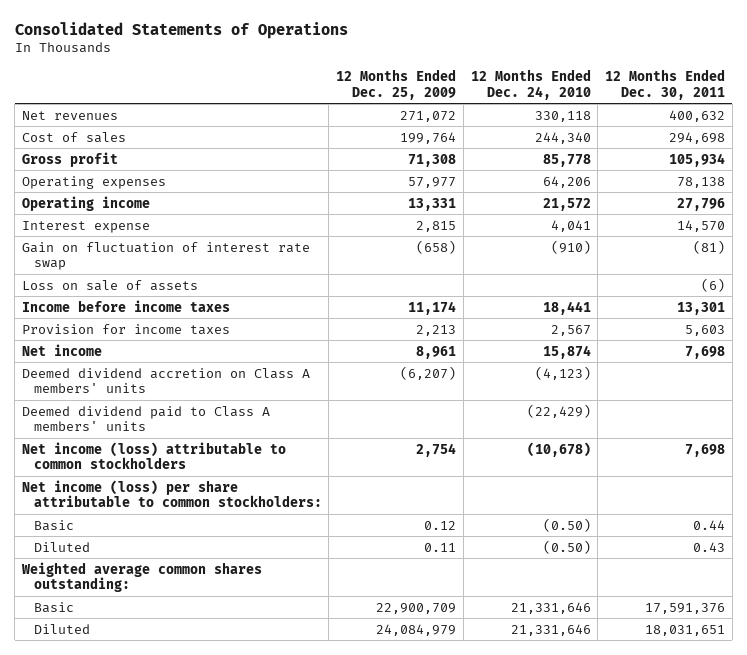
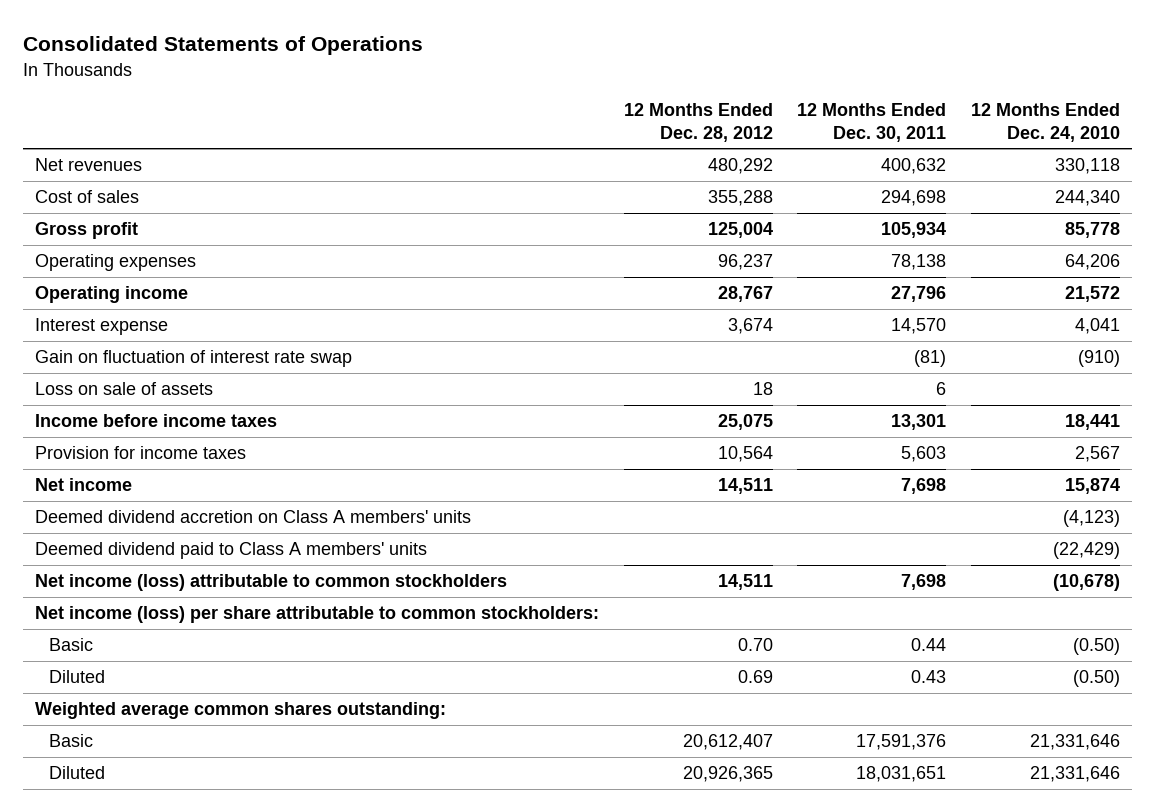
[336,68,457,100] 12 Months Ended Dec. 25, 2009 -> none
none -> [623,103,773,142] 12 Months Ended Dec. 28, 2012
[701,277,726,292] (6) -> [936,382,947,396] 6

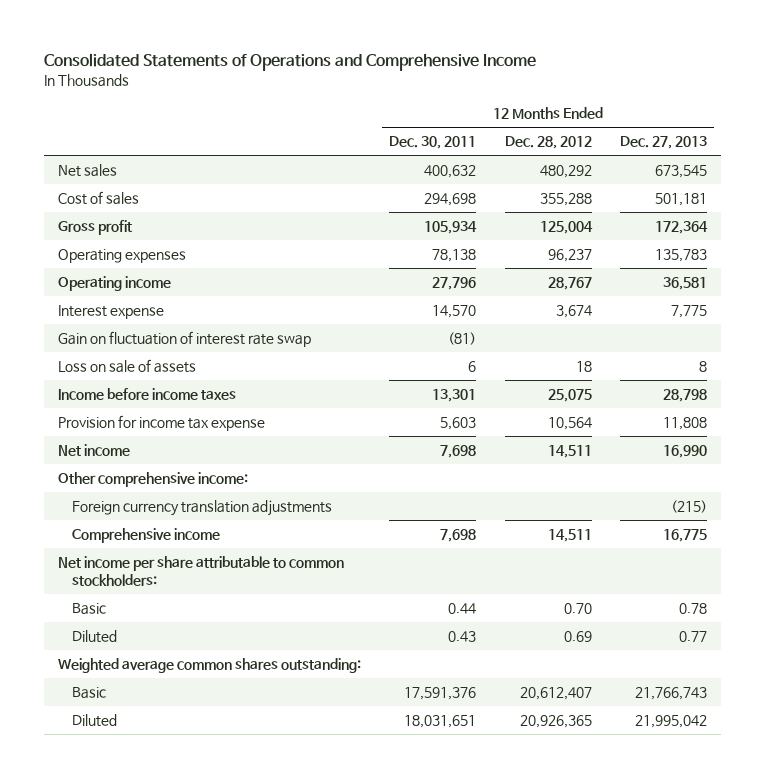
[22,36,423,56] Consolidated Statements of Operations -> [44,53,537,72] Consolidated Statements of Operations and Comprehensive Income
[970,103,1120,142] 12 Months Ended Dec. 24, 2010 -> none
none -> [619,136,707,150] Dec. 27, 2013
[35,158,143,172] Net revenues -> [58,164,118,178] Net sales
[35,446,247,460] Provision for income taxes -> [58,415,266,432] Provision for income tax expense
[35,510,472,524] Deemed dividend accretion on Class A members' units -> none
[35,542,428,560] Deemed dividend paid to Class A members' units -> none
none -> [58,472,249,488] Other comprehensive income:
none -> [72,500,333,517] Foreign currency translation adjustments
[35,574,508,592] Net income (loss) attributable to common stockholders -> [72,528,221,544] Comprehensive income
[35,606,600,624] Net income (loss) per share attributable to common stockholders: -> [58,556,345,587] Net income per share attributable to common stockholders:

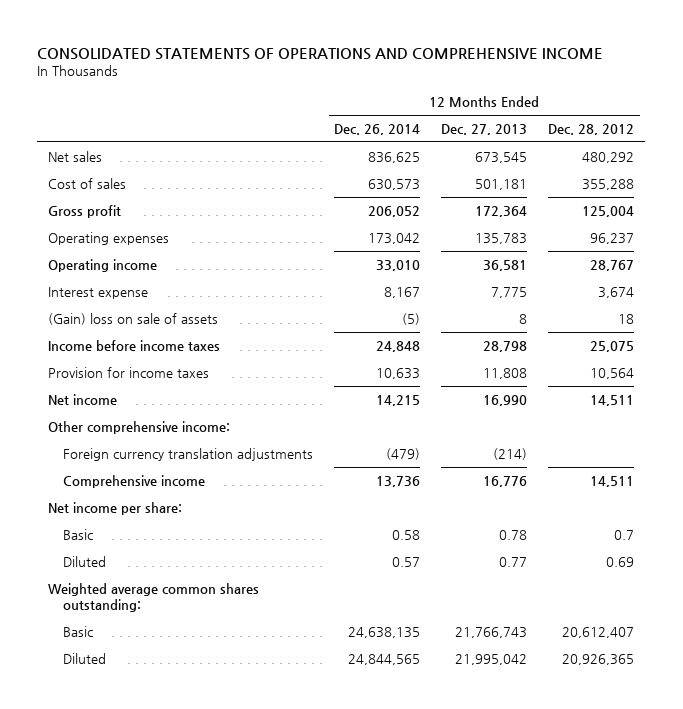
[44,53,537,72] Consolidated Statements of Operations and Comprehensive Income -> [37,47,604,60] CONSOLIDATED STATEMENTS OF OPERATIONS AND COMPREHENSIVE INCOME
[389,136,477,150] Dec. 30, 2011 -> none
none -> [333,124,420,136] Dec. 26, 2014
[58,331,312,348] Gain on fluctuation of interest rate swap -> none
[58,359,197,374] Loss on sale of assets -> [48,312,219,325] (Gain) loss on sale of assets
[58,415,266,432] Provision for income tax expense -> [48,366,210,378] Provision for income taxes
[670,500,707,514] (215) -> [493,447,528,460] (214)
[662,529,707,543] 16,775 -> [483,475,528,487] 16,776
[58,556,345,587] Net income per share attributable to common stockholders: -> [48,501,183,515] Net income per share:
[563,603,592,615] 0.70 -> [614,529,635,540] 0.7

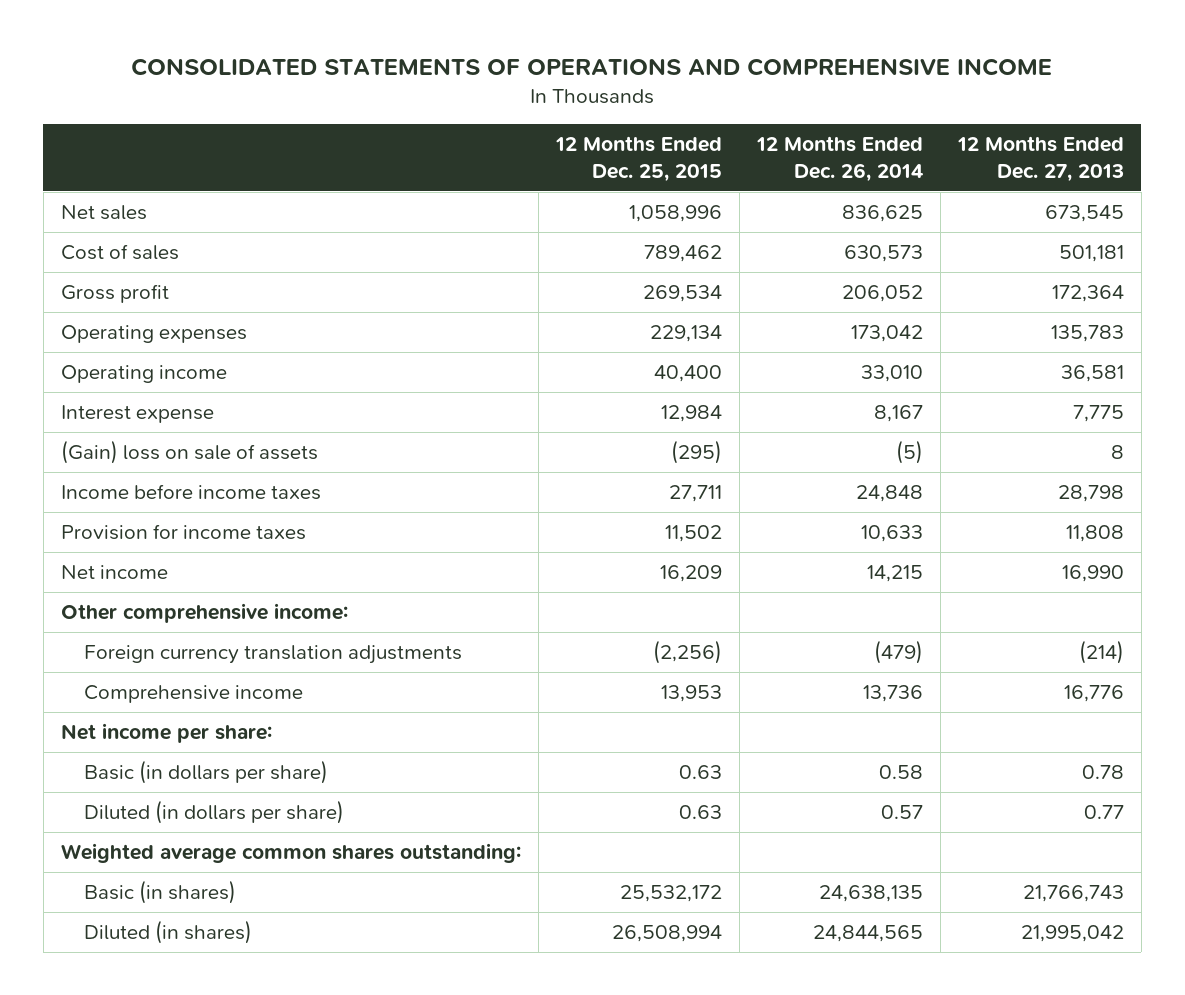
[548,124,635,136] Dec. 28, 2012 -> none
none -> [554,136,722,182] 12 Months Ended Dec. 25, 2015
[62,528,93,540] Basic -> [83,759,328,784] Basic (in dollars per share)
[62,555,106,567] Diluted -> [83,799,344,824] Diluted (in dollars per share)
[62,625,93,637] Basic -> [83,879,236,904] Basic (in shares)
[62,652,106,664] Diluted -> [83,919,252,944] Diluted (in shares)

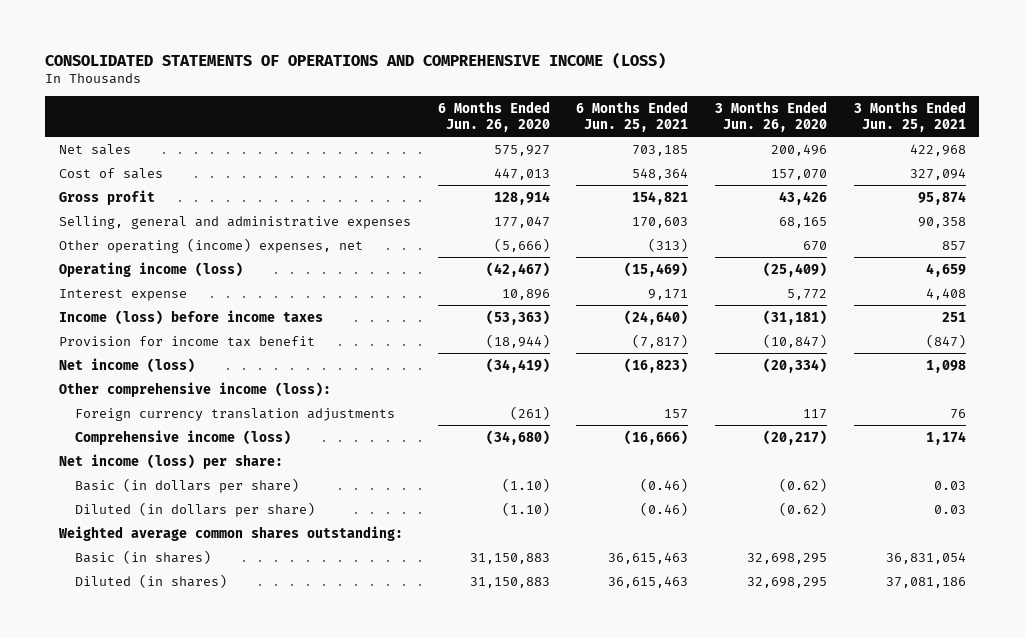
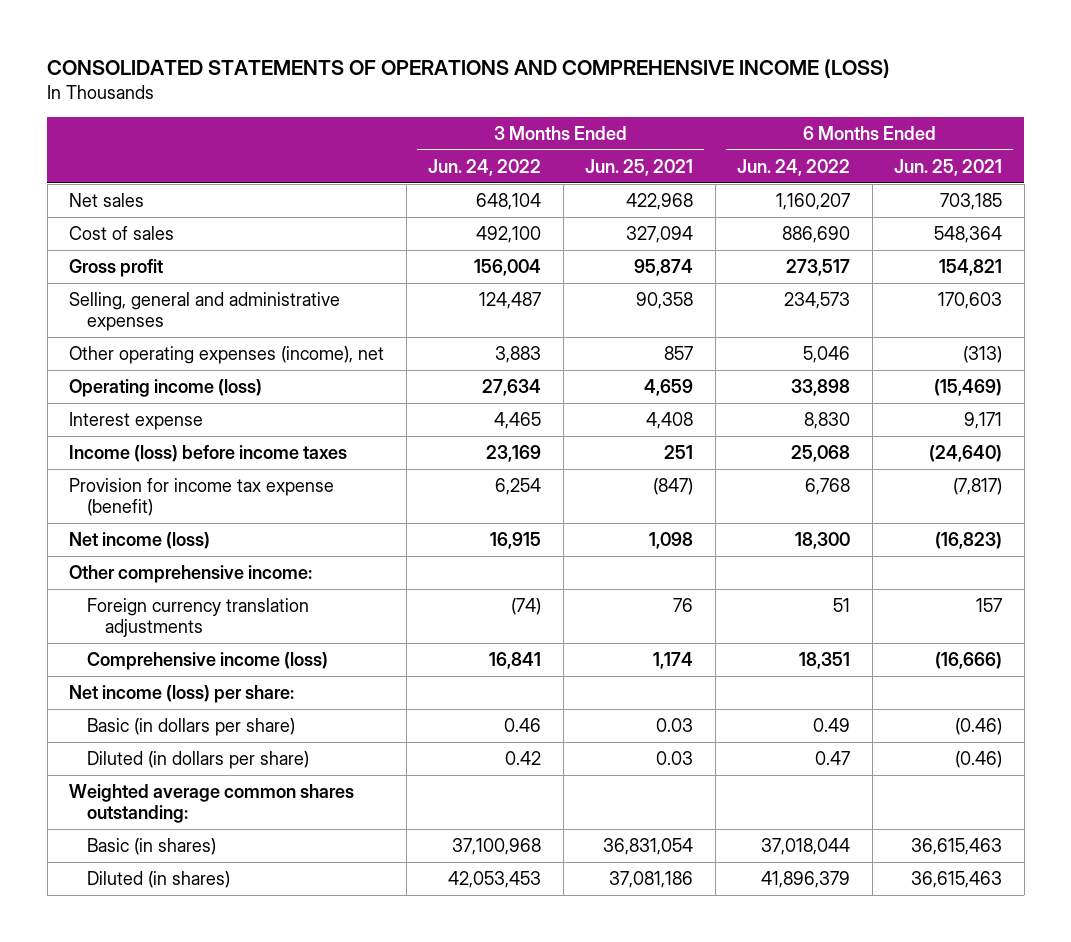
[437,100,550,132] 6 Months Ended Jun. 26, 2020 -> none
[715,100,828,132] 3 Months Ended Jun. 26, 2020 -> none
none -> [428,158,542,176] Jun. 24, 2022
none -> [737,158,851,176] Jun. 24, 2022
[58,237,363,253] Other operating (income) expenses, net -> [69,346,385,365] Other operating expenses (income), net
[58,335,315,347] Provision for income tax benefit -> [69,478,335,516] Provision for income tax expense (benefit)
[58,381,331,397] Other comprehensive income (loss): -> [69,565,313,584] Other comprehensive income:

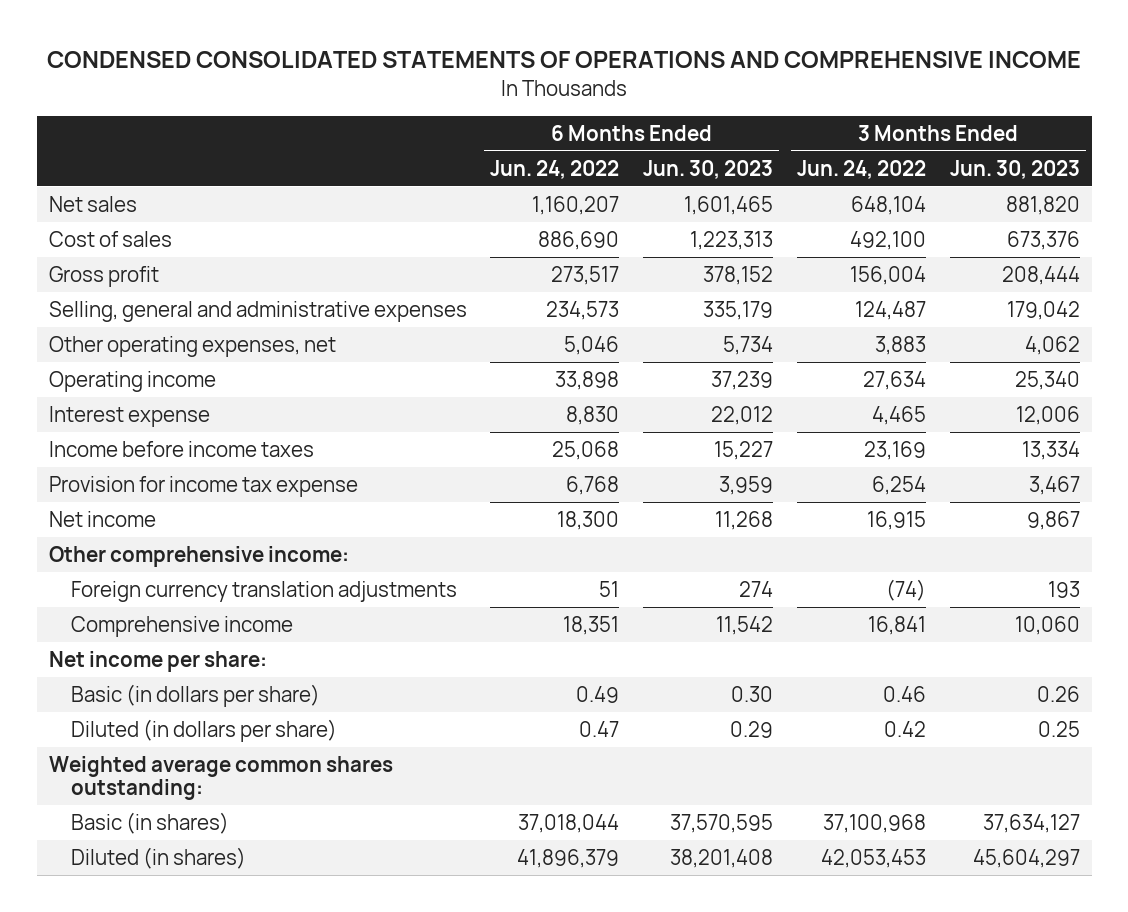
[47,58,891,78] CONSOLIDATED STATEMENTS OF OPERATIONS AND COMPREHENSIVE INCOME (LOSS) -> [47,51,1082,69] CONDENSED CONSOLIDATED STATEMENTS OF OPERATIONS AND COMPREHENSIVE INCOME
[585,158,694,176] Jun. 25, 2021 -> none
[894,158,1003,176] Jun. 25, 2021 -> none
none -> [643,159,774,179] Jun. 30, 2023
none -> [949,159,1080,179] Jun. 30, 2023
[69,346,385,365] Other operating expenses (income), net -> [48,335,336,357] Other operating expenses, net
[69,379,263,398] Operating income (loss) -> [48,370,216,392] Operating income
[69,445,348,463] Income (loss) before income taxes -> [48,440,314,457] Income before income taxes
[69,478,335,516] Provision for income tax expense (benefit) -> [48,475,358,497] Provision for income tax expense
[69,532,211,550] Net income (loss) -> [48,510,156,527] Net income
[86,652,328,671] Comprehensive income (loss) -> [71,615,294,637] Comprehensive income
[69,685,295,704] Net income (loss) per share: -> [48,650,267,672] Net income per share:

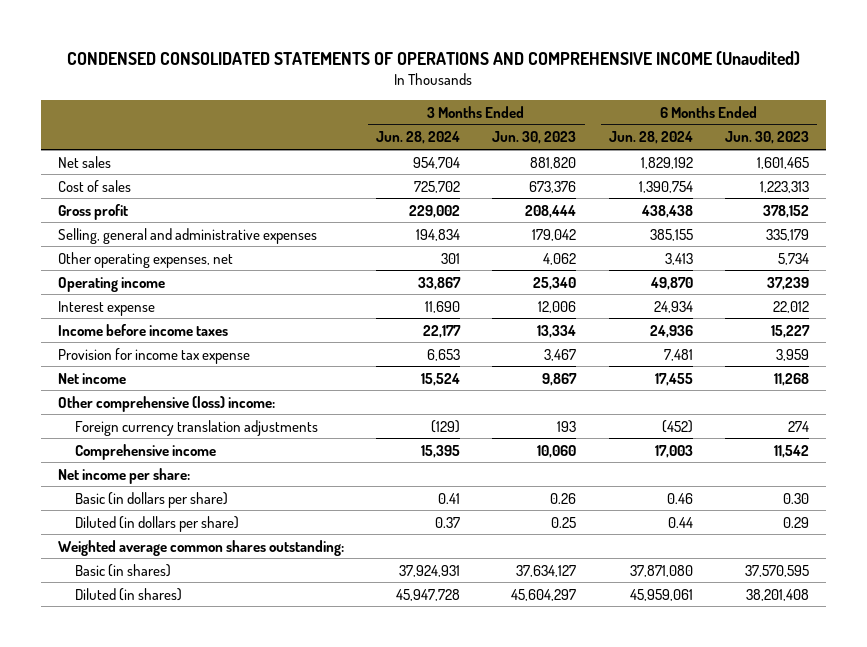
[47,51,1082,69] CONDENSED CONSOLIDATED STATEMENTS OF OPERATIONS AND COMPREHENSIVE INCOME -> [67,50,801,65] CONDENSED CONSOLIDATED STATEMENTS OF OPERATIONS AND COMPREHENSIVE INCOME (Unaudited)
[490,159,620,179] Jun. 24, 2022 -> none
[796,159,926,179] Jun. 24, 2022 -> none
none -> [376,131,461,145] Jun. 28, 2024
none -> [608,131,693,145] Jun. 28, 2024
[48,545,349,567] Other comprehensive income: -> [57,395,275,412] Other comprehensive (loss) income:

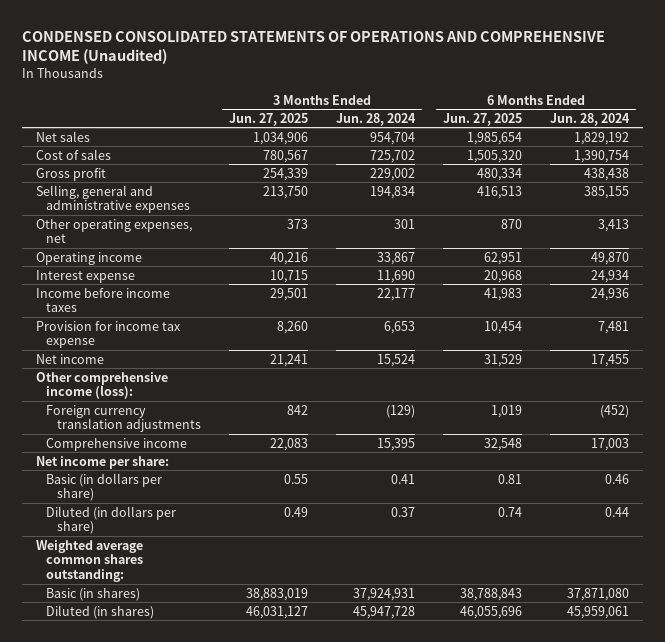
[492,131,577,145] Jun. 30, 2023 -> none
[725,131,810,145] Jun. 30, 2023 -> none
none -> [228,112,308,126] Jun. 27, 2025
none -> [442,112,522,126] Jun. 27, 2025
[57,395,275,412] Other comprehensive (loss) income: -> [36,371,169,400] Other comprehensive income (loss):

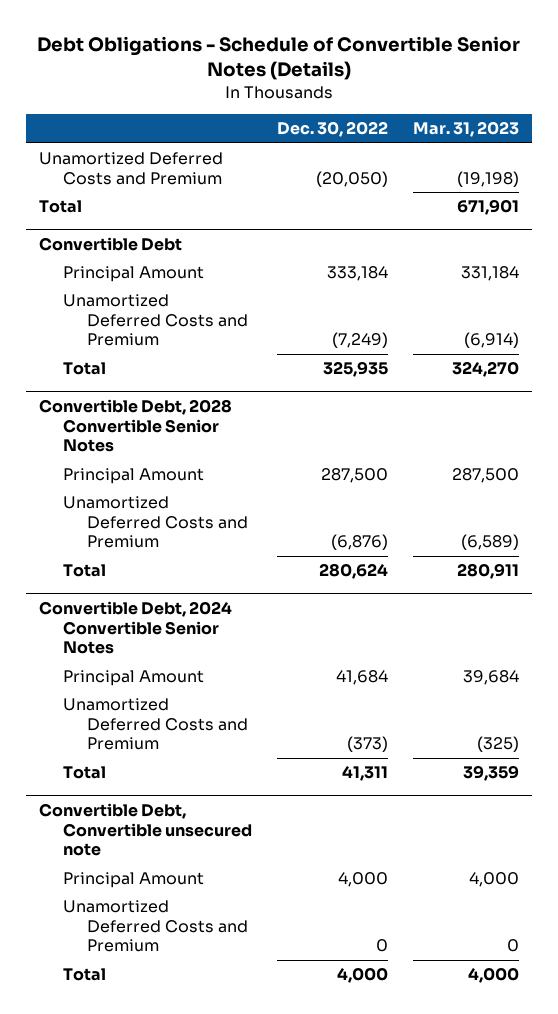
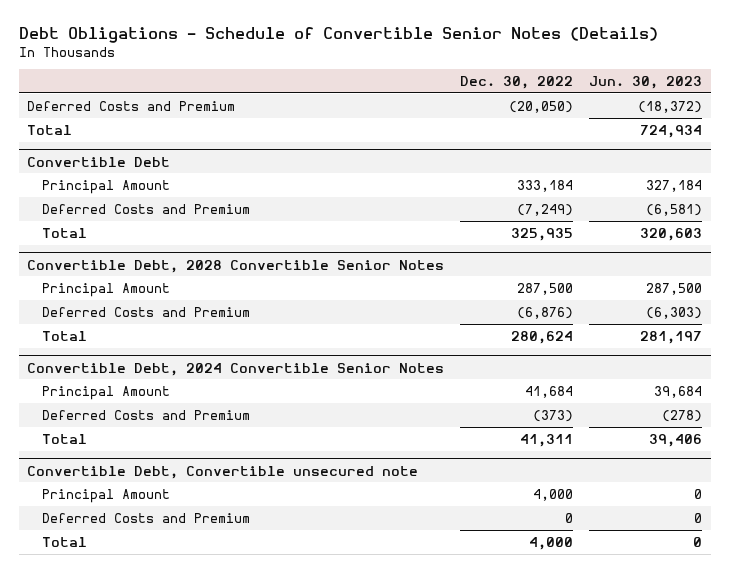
[413,121,520,138] Mar. 31, 2023 -> none
none -> [589,76,703,90] Jun. 30, 2023
[39,152,224,185] Unamortized Deferred Costs and Premium -> [27,100,236,111] Deferred Costs and Premium
[62,294,248,347] Unamortized Deferred Costs and Premium -> [42,203,251,214] Deferred Costs and Premium
[62,496,248,549] Unamortized Deferred Costs and Premium -> [42,306,251,317] Deferred Costs and Premium
[62,698,248,751] Unamortized Deferred Costs and Premium -> [42,409,251,420] Deferred Costs and Premium
[62,900,248,953] Unamortized Deferred Costs and Premium -> [42,512,251,523] Deferred Costs and Premium

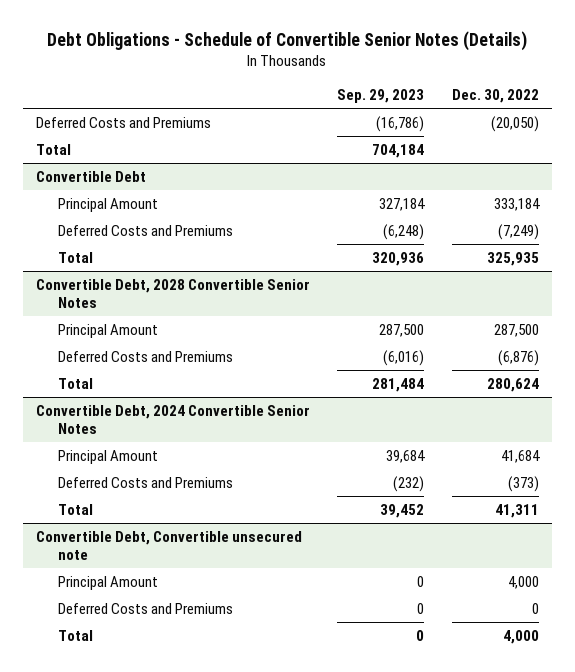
[589,76,703,90] Jun. 30, 2023 -> none
none -> [337,89,425,104] Sep. 29, 2023
[27,100,236,111] Deferred Costs and Premium -> [36,116,212,128] Deferred Costs and Premiums
[42,203,251,214] Deferred Costs and Premium -> [57,224,233,236] Deferred Costs and Premiums
[42,306,251,317] Deferred Costs and Premium -> [57,350,233,362] Deferred Costs and Premiums
[42,409,251,420] Deferred Costs and Premium -> [57,476,233,488] Deferred Costs and Premiums
[42,512,251,523] Deferred Costs and Premium -> [57,602,233,614] Deferred Costs and Premiums

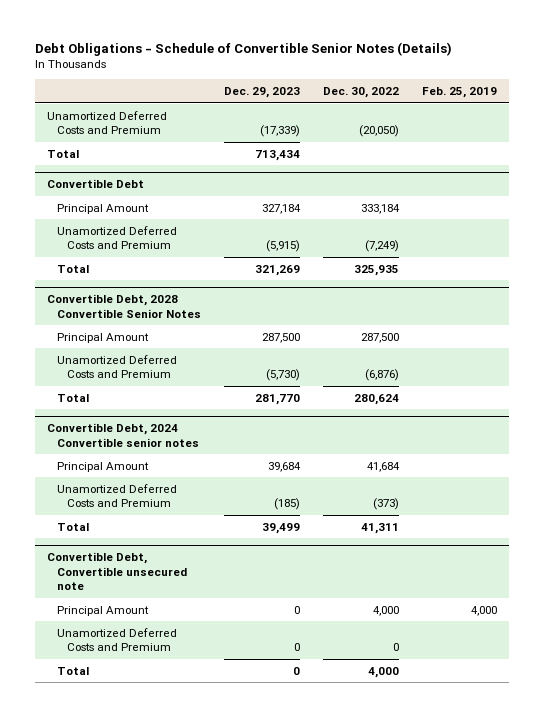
[337,89,425,104] Sep. 29, 2023 -> none
none -> [223,86,300,98] Dec. 29, 2023
none -> [422,86,498,98] Feb. 25, 2019
[36,116,212,128] Deferred Costs and Premiums -> [46,110,167,135] Unamortized Deferred Costs and Premium
[57,224,233,236] Deferred Costs and Premiums -> [56,225,177,250] Unamortized Deferred Costs and Premium
[57,350,233,362] Deferred Costs and Premiums -> [56,354,177,379] Unamortized Deferred Costs and Premium
[36,404,311,434] Convertible Debt, 2024 Convertible Senior Notes -> [46,423,199,447] Convertible Debt, 2024 Convertible senior notes
[57,476,233,488] Deferred Costs and Premiums -> [56,483,177,508] Unamortized Deferred Costs and Premium
[57,602,233,614] Deferred Costs and Premiums -> [56,627,177,652] Unamortized Deferred Costs and Premium

